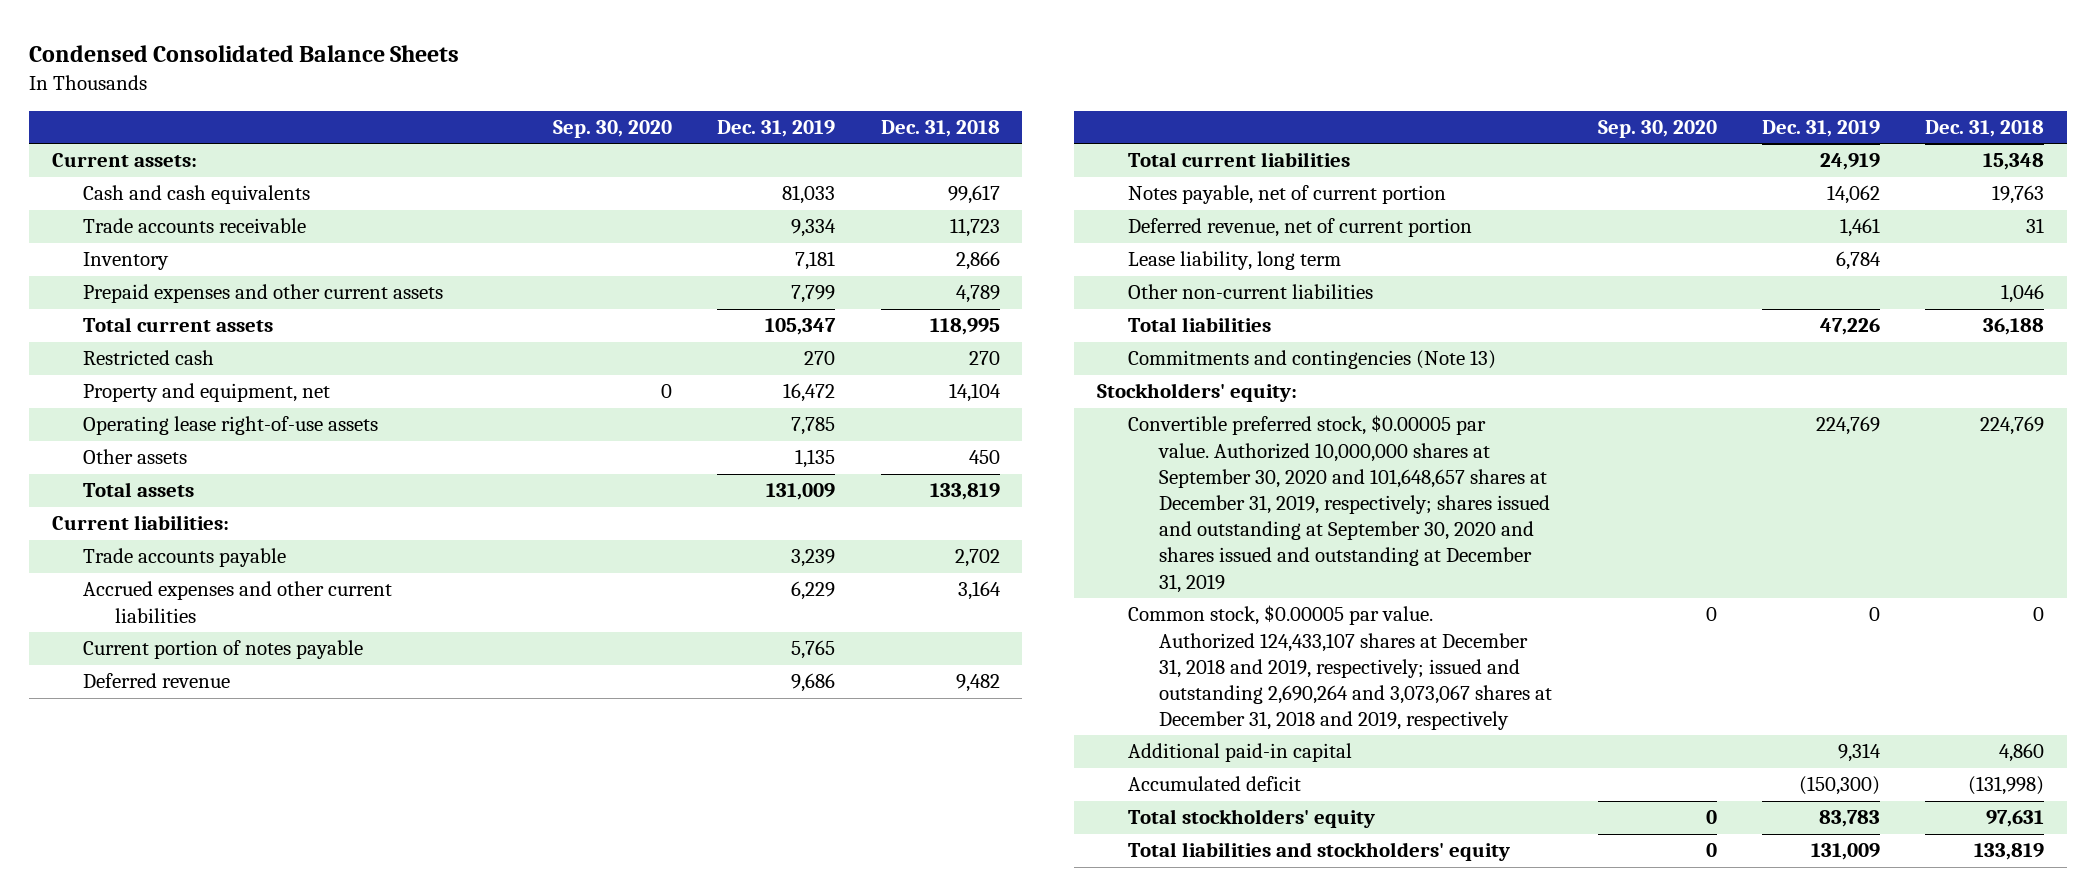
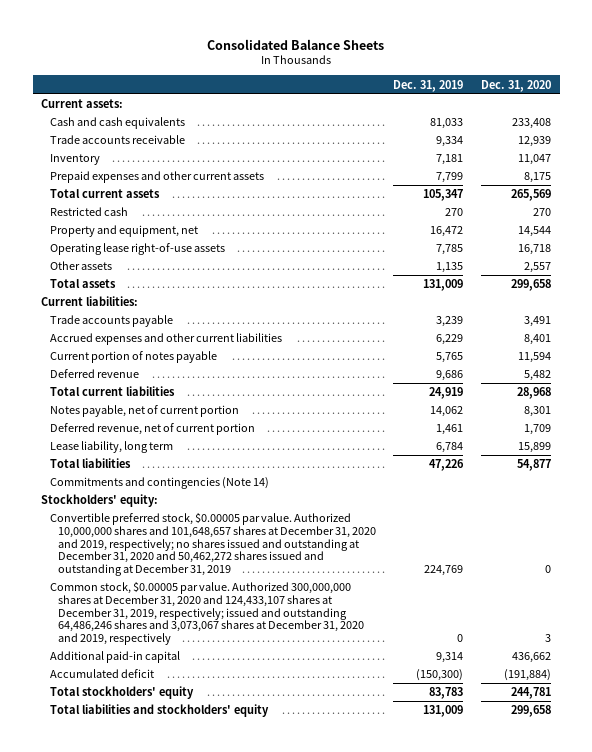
[29,44,460,62] Condensed Consolidated Balance Sheets -> [207,38,385,50] Consolidated Balance Sheets
[552,120,672,139] Sep. 30, 2020 -> none
[880,120,1000,138] Dec. 31, 2018 -> none
none -> [481,79,552,92] Dec. 31, 2020
[1128,284,1374,300] Other non-current liabilities -> none
[1128,350,1497,370] Commitments and contingencies (Note 13) -> [49,477,269,490] Commitments and contingencies (Note 14)
[1128,415,1551,593] Convertible preferred stock, $0.00005 par value. Authorized 10,000,000 shares at September 30, 2020 and 101,648,657 shares at December 31, 2019, respectively; shares issued and outstanding at September 30, 2020 and shares issued and outstanding at December 31, 2019 -> [49,512,376,576] Convertible preferred stock, $0.00005 par value. Authorized 10,000,000 shares and 101,648,657 shares at December 31, 2020 and 2019, respectively; no shares issued and outstanding at December 31, 2020 and 50,462,272 shares issued and outstanding at December 31, 2019
[1128,605,1553,731] Common stock, $0.00005 par value. Authorized 124,433,107 shares at December 31, 2018 and 2019, respectively; issued and outstanding 2,690,264 and 3,073,067 shares at December 31, 2018 and 2019, respectively -> [49,581,364,645] Common stock, $0.00005 par value. Authorized 300,000,000 shares at December 31, 2020 and 124,433,107 shares at December 31, 2019, respectively; issued and outstanding 64,486,246 shares and 3,073,067 shares at December 31, 2020 and 2019, respectively

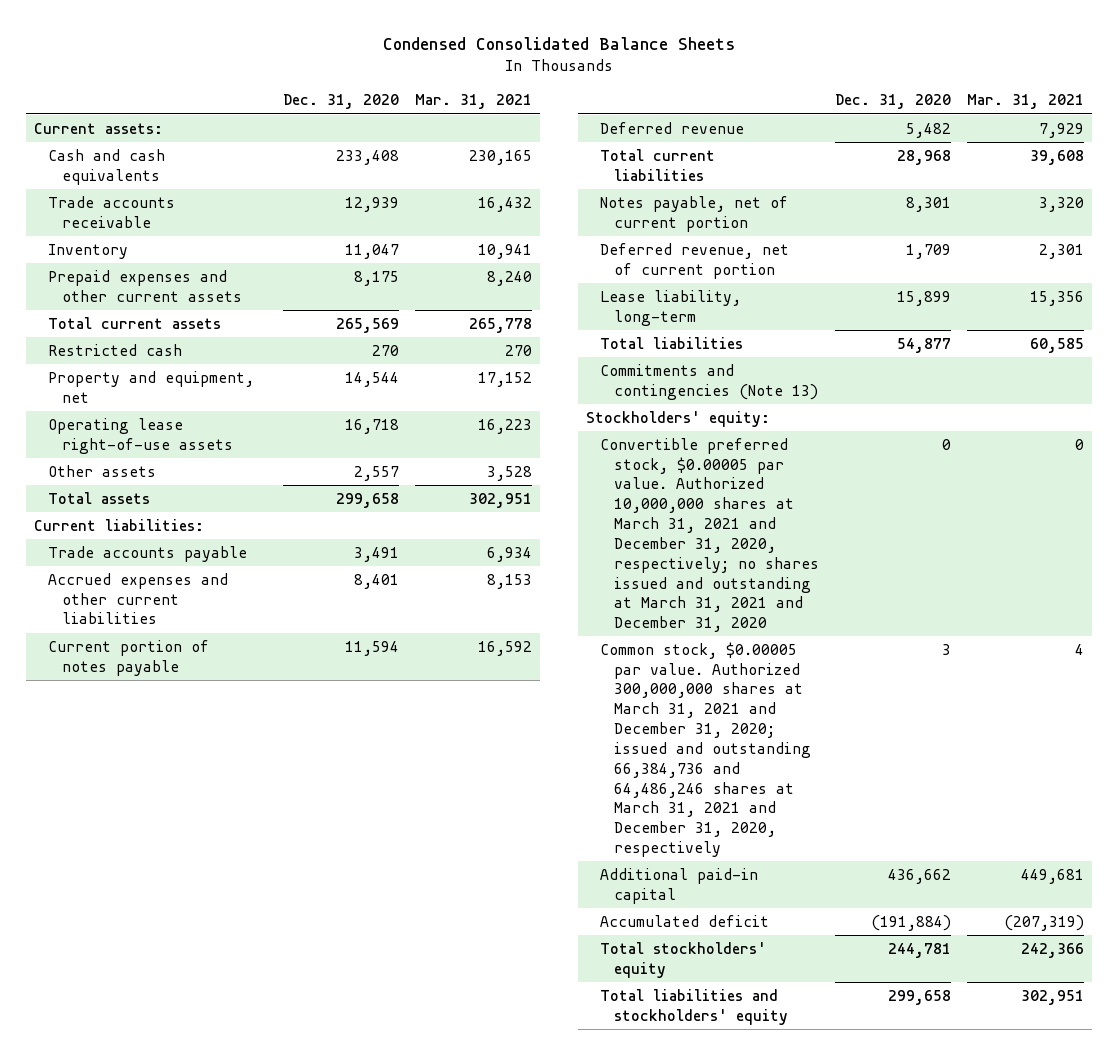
[207,38,385,50] Consolidated Balance Sheets -> [382,37,735,51] Condensed Consolidated Balance Sheets
[393,79,464,92] Dec. 31, 2019 -> none
none -> [414,94,532,110] Mar. 31, 2021
[49,441,173,454] Lease liability, long term -> [599,289,741,326] Lease liability, long-term
[49,477,269,490] Commitments and contingencies (Note 14) -> [599,363,818,400] Commitments and contingencies (Note 13)
[49,512,376,576] Convertible preferred stock, $0.00005 par value. Authorized 10,000,000 shares and 101,648,657 shares at December 31, 2020 and 2019, respectively; no shares issued and outstanding at December 31, 2020 and 50,462,272 shares issued and outstanding at December 31, 2019 -> [599,437,819,633] Convertible preferred stock, $0.00005 par value. Authorized 10,000,000 shares at March 31, 2021 and December 31, 2020, respectively; no shares issued and outstanding at March 31, 2021 and December 31, 2020
[49,581,364,645] Common stock, $0.00005 par value. Authorized 300,000,000 shares at December 31, 2020 and 124,433,107 shares at December 31, 2019, respectively; issued and outstanding 64,486,246 shares and 3,073,067 shares at December 31, 2020 and 2019, respectively -> [599,641,811,858] Common stock, $0.00005 par value. Authorized 300,000,000 shares at March 31, 2021 and December 31, 2020; issued and outstanding 66,384,736 and 64,486,246 shares at March 31, 2021 and December 31, 2020, respectively

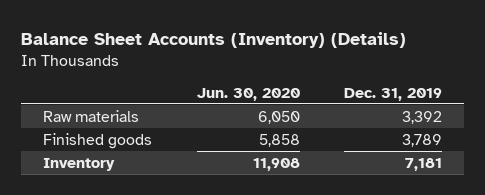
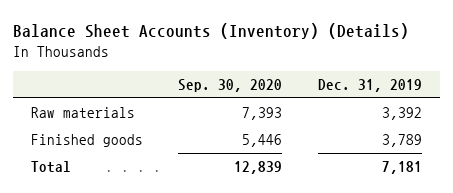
[196,87,300,101] Jun. 30, 2020 -> none
none -> [178,79,283,93] Sep. 30, 2020
[42,157,115,171] Inventory -> [30,161,71,174] Total

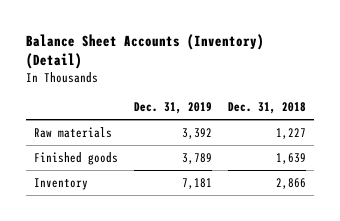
[12,22,409,39] Balance Sheet Accounts (Inventory) (Details) -> [25,33,264,70] Balance Sheet Accounts (Inventory) (Detail)
[178,79,283,93] Sep. 30, 2020 -> none
none -> [228,102,307,115] Dec. 31, 2018
[30,161,71,174] Total -> [33,177,88,190] Inventory

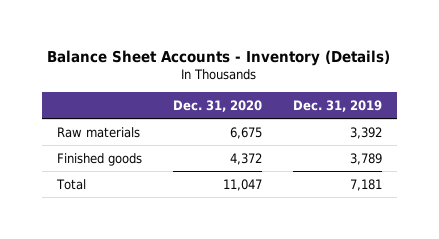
[25,33,264,70] Balance Sheet Accounts (Inventory) (Detail) -> [47,49,391,66] Balance Sheet Accounts - Inventory (Details)
[228,102,307,115] Dec. 31, 2018 -> none
none -> [172,99,262,112] Dec. 31, 2020
[33,177,88,190] Inventory -> [56,178,87,190] Total

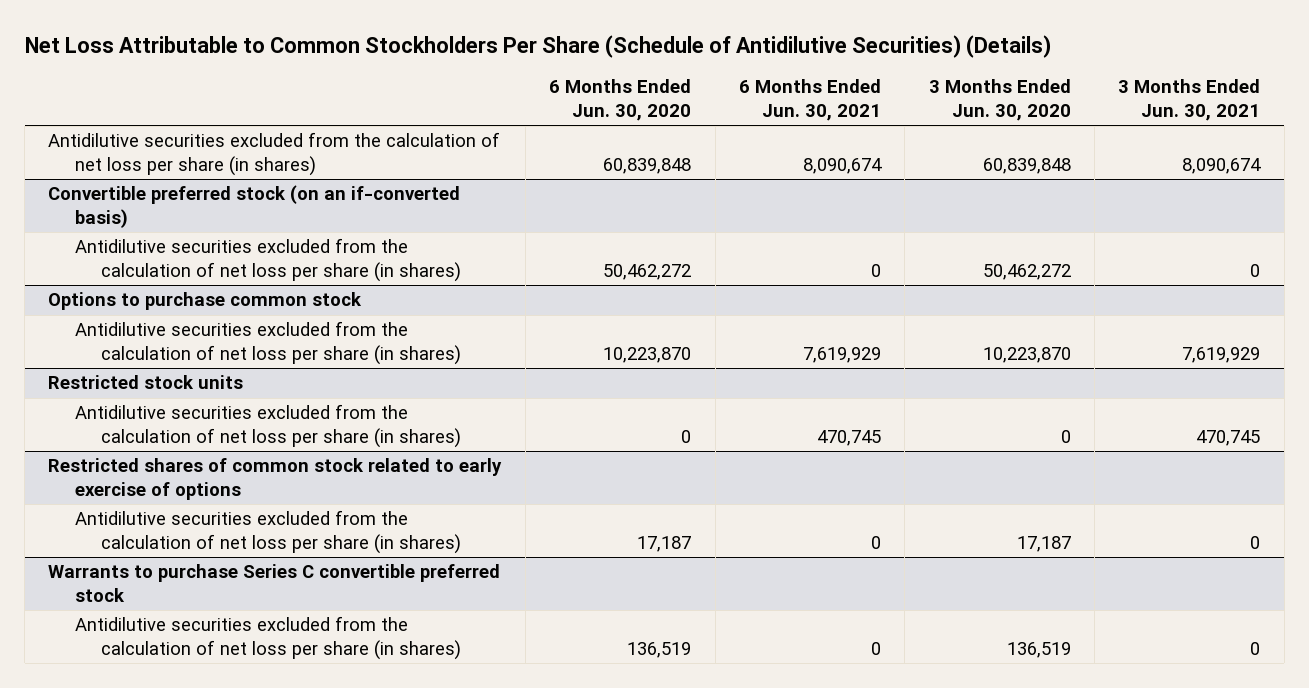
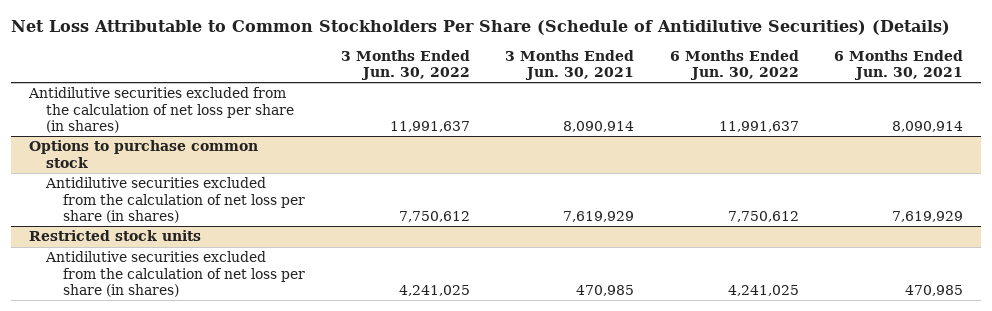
[549,79,692,122] 6 Months Ended Jun. 30, 2020 -> none
[928,79,1071,122] 3 Months Ended Jun. 30, 2020 -> none
none -> [340,49,470,80] 3 Months Ended Jun. 30, 2022
none -> [669,49,799,80] 6 Months Ended Jun. 30, 2022
[48,185,461,229] Convertible preferred stock (on an if-converted basis) -> none
[74,238,462,283] Antidilutive securities excluded from the calculation of net loss per share (in shares) -> none
[802,158,882,175] 8,090,674 -> [892,120,964,132] 8,090,914
[1182,158,1262,175] 8,090,674 -> [563,120,635,132] 8,090,914
[48,458,503,501] Restricted shares of common stock related to early exercise of options -> none
[74,510,462,555] Antidilutive securities excluded from the calculation of net loss per share (in shares) -> none
[48,564,501,603] Warrants to purchase Series C convertible preferred stock -> none
[74,616,462,661] Antidilutive securities excluded from the calculation of net loss per share (in shares) -> none
[816,430,881,447] 470,745 -> [905,284,964,296] 470,985
[1196,430,1261,447] 470,745 -> [576,284,635,296] 470,985

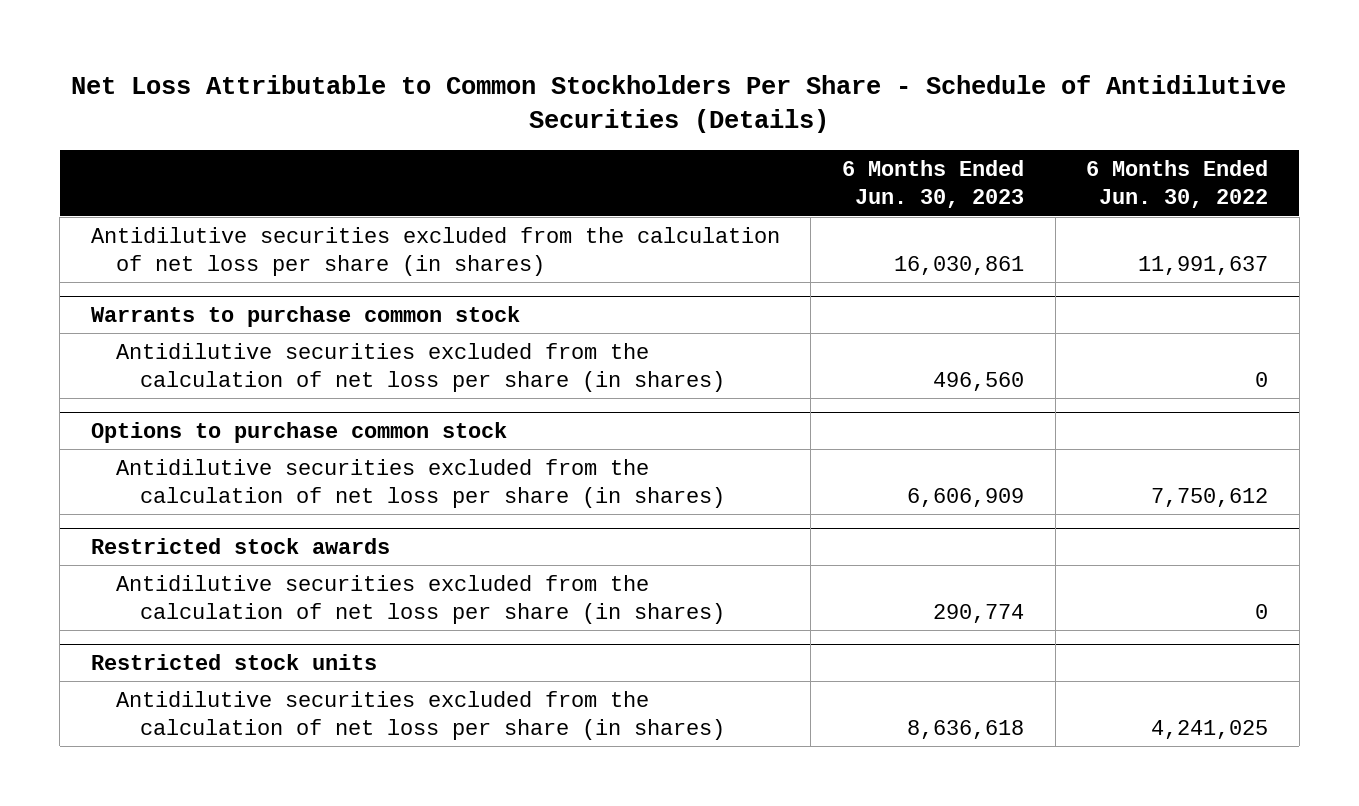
[10,19,950,35] Net Loss Attributable to Common Stockholders Per Share (Schedule of Antidilutive Securities) (Details) -> [71,75,1287,134] Net Loss Attributable to Common Stockholders Per Share - Schedule of Antidilutive Securities (Details)
[340,49,470,80] 3 Months Ended Jun. 30, 2022 -> none
[505,49,635,80] 3 Months Ended Jun. 30, 2021 -> none
[834,49,964,80] 6 Months Ended Jun. 30, 2021 -> none
none -> [841,160,1024,209] 6 Months Ended Jun. 30, 2023
none -> [90,305,520,327] Warrants to purchase common stock
none -> [115,342,726,392] Antidilutive securities excluded from the calculation of net loss per share (in shares)
none -> [90,537,390,554] Restricted stock awards
none -> [115,574,726,624] Antidilutive securities excluded from the calculation of net loss per share (in shares)

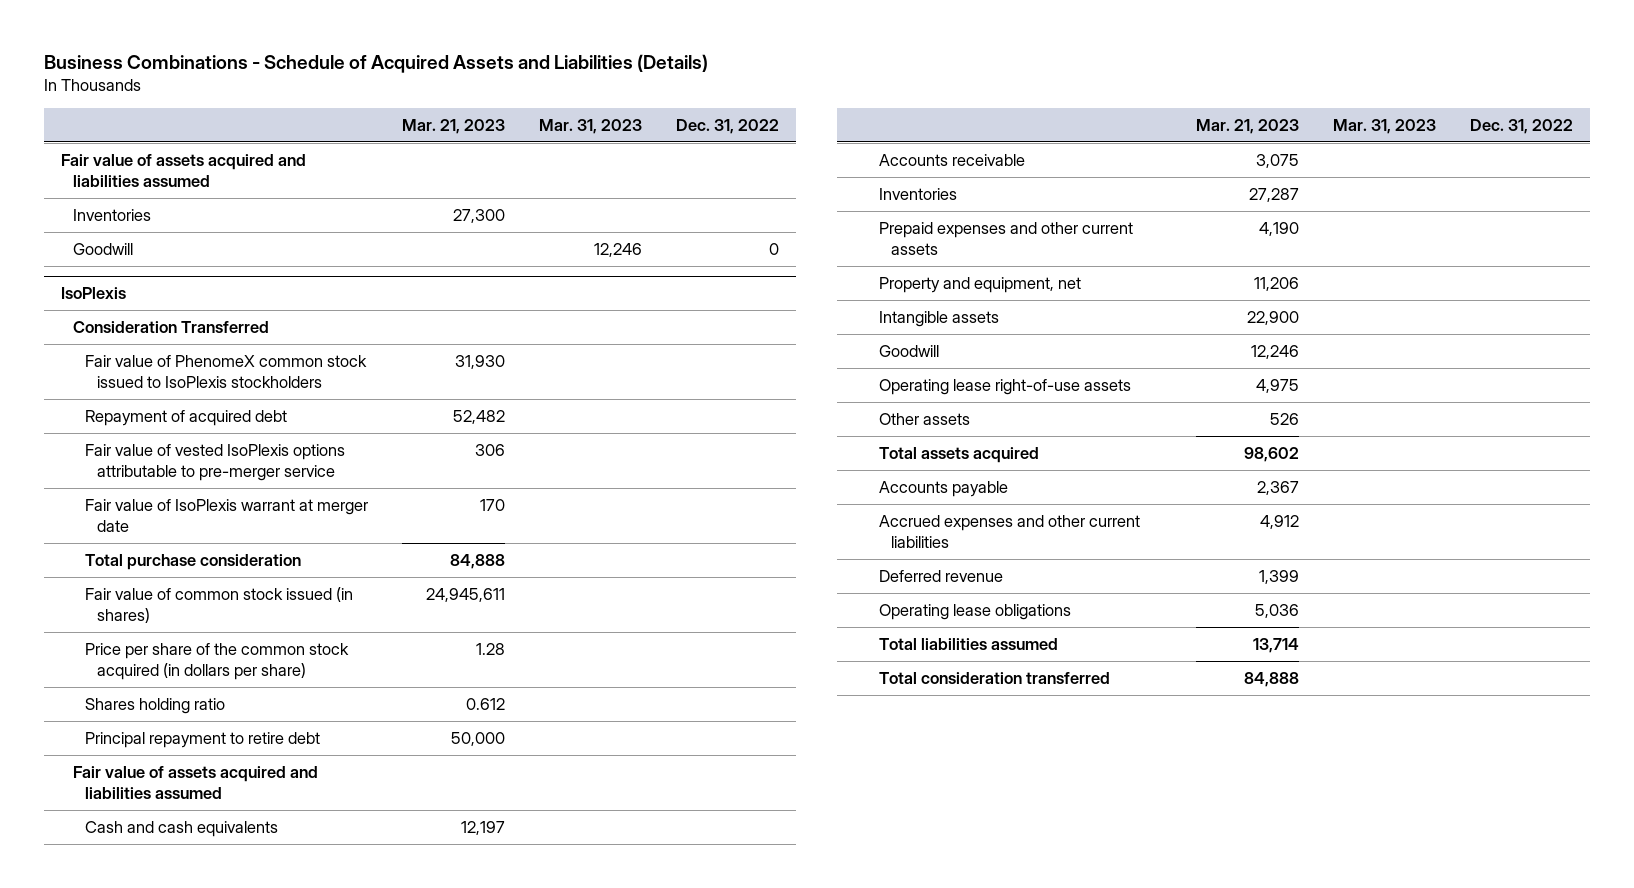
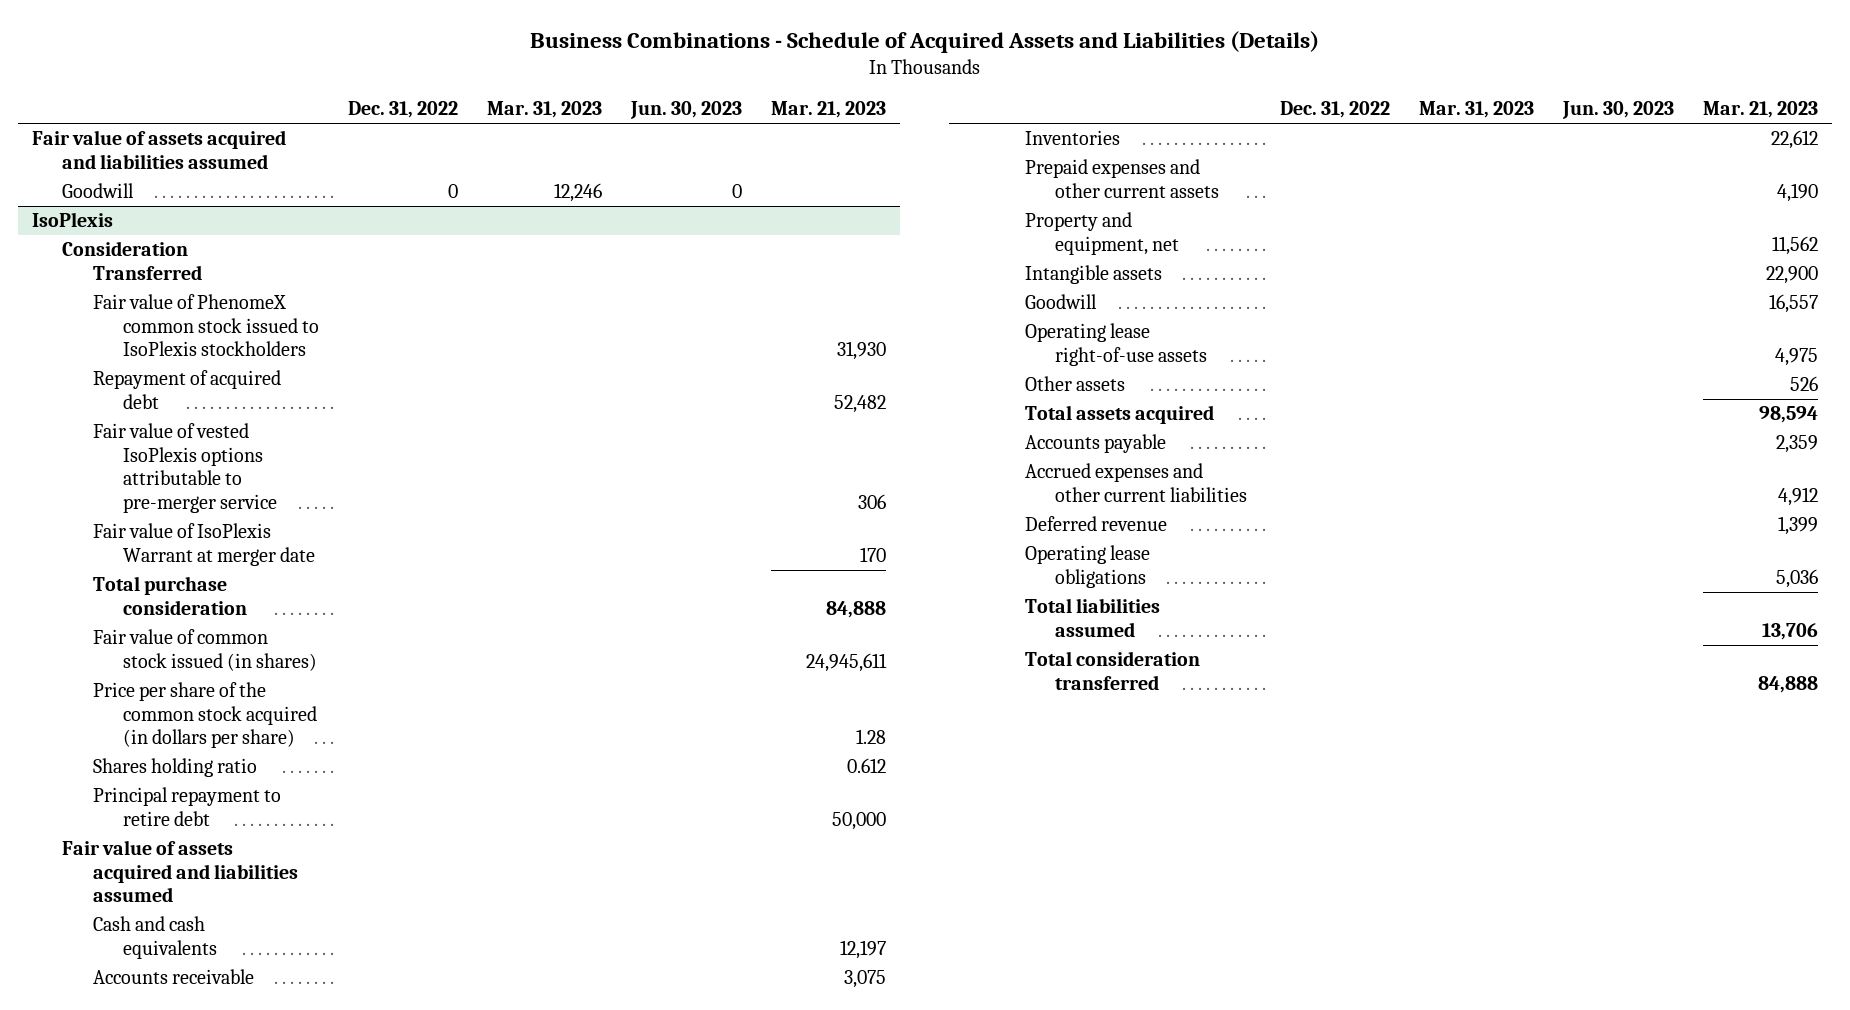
none -> [630,101,743,120] Jun. 30, 2023
[73,208,152,221] Inventories -> none
[85,498,369,532] Fair value of IsoPlexis warrant at merger date -> [92,523,316,566] Fair value of IsoPlexis Warrant at merger date
[1248,187,1299,202] 27,287 -> [1770,130,1818,150] 22,612
[1253,276,1299,291] 11,206 -> [1771,235,1818,255] 11,562
[1250,344,1299,359] 12,246 -> [1768,294,1818,314] 16,557
[1243,446,1299,462] 98,602 -> [1758,406,1818,424] 98,594
[1256,480,1299,495] 2,367 -> [1775,435,1818,454] 2,359
[1252,637,1299,653] 13,714 -> [1761,622,1818,640] 13,706

